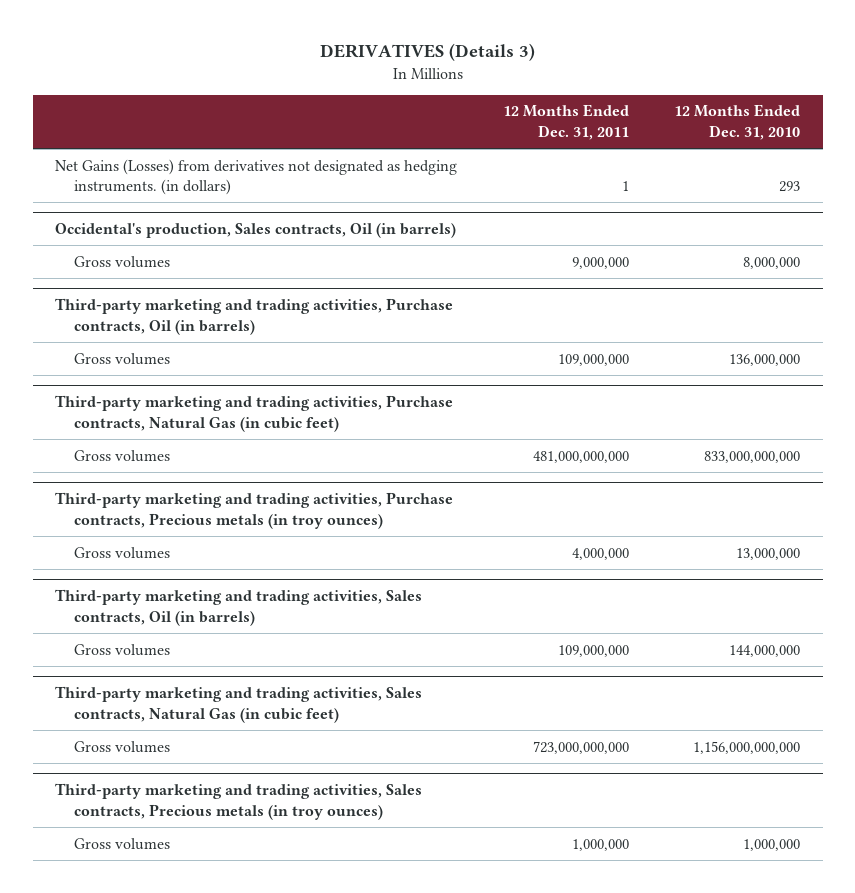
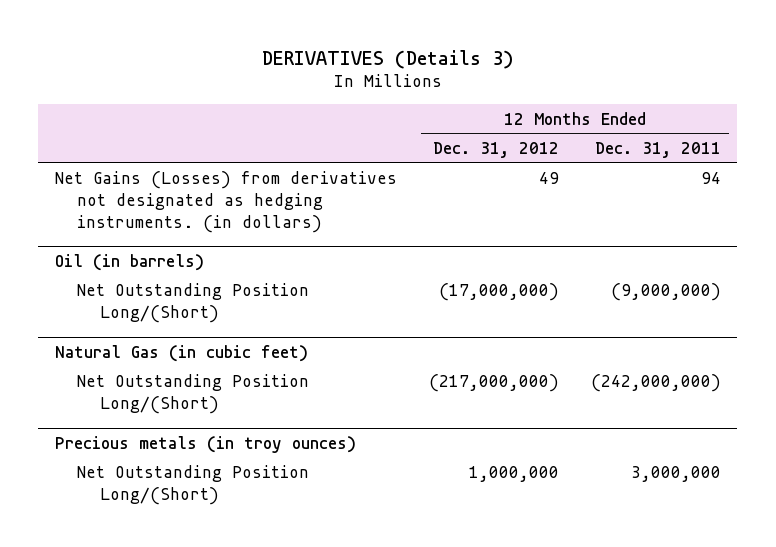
[674,104,801,140] 12 Months Ended Dec. 31, 2010 -> none
none -> [432,142,559,159] Dec. 31, 2012
[55,222,457,238] Occidental's production, Sales contracts, Oil (in barrels) -> none
[73,255,170,268] Gross volumes -> none
[55,297,454,335] Third-party marketing and trading activities, Purchase contracts, Oil (in barrels) -> none
[73,352,170,365] Gross volumes -> none
[55,394,454,432] Third-party marketing and trading activities, Purchase contracts, Natural Gas (in cubic feet) -> none
[73,449,170,462] Gross volumes -> none
[55,491,454,529] Third-party marketing and trading activities, Purchase contracts, Precious metals (in troy ounces) -> none
[73,546,170,559] Gross volumes -> none
[55,588,423,626] Third-party marketing and trading activities, Sales contracts, Oil (in barrels) -> none
[73,643,170,656] Gross volumes -> none
[55,685,423,723] Third-party marketing and trading activities, Sales contracts, Natural Gas (in cubic feet) -> none
[73,740,170,753] Gross volumes -> none
[55,782,423,820] Third-party marketing and trading activities, Sales contracts, Precious metals (in troy ounces) -> none
[73,837,170,850] Gross volumes -> none
[621,181,629,192] 1 -> [701,172,722,185] 94
none -> [54,254,204,272] Oil (in barrels)
none -> [77,283,310,324] Net Outstanding Position Long/(Short)
none -> [54,345,308,363] Natural Gas (in cubic feet)
none -> [77,374,310,415] Net Outstanding Position Long/(Short)
none -> [54,436,356,454] Precious metals (in troy ounces)
none -> [77,465,310,506] Net Outstanding Position Long/(Short)

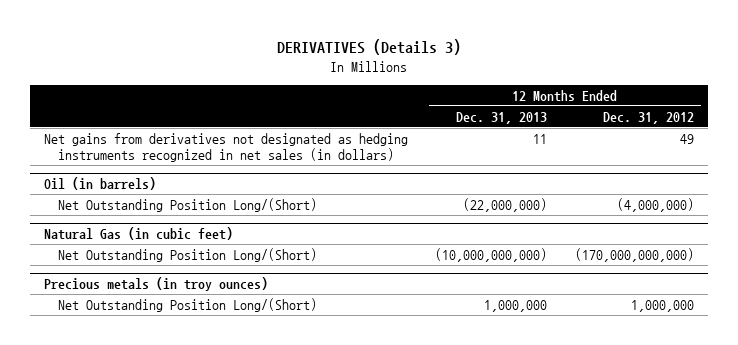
[595,142,722,159] Dec. 31, 2011 -> none
none -> [456,111,548,124] Dec. 31, 2013
[54,171,397,233] Net Gains (Losses) from derivatives not designated as hedging instruments. (in dollars) -> [44,132,409,163] Net gains from derivatives not designated as hedging instruments recognized in net sales (in dollars)
[438,283,559,302] (17,000,000) -> [616,197,694,212] (4,000,000)
[428,374,559,393] (217,000,000) -> [574,247,694,262] (170,000,000,000)

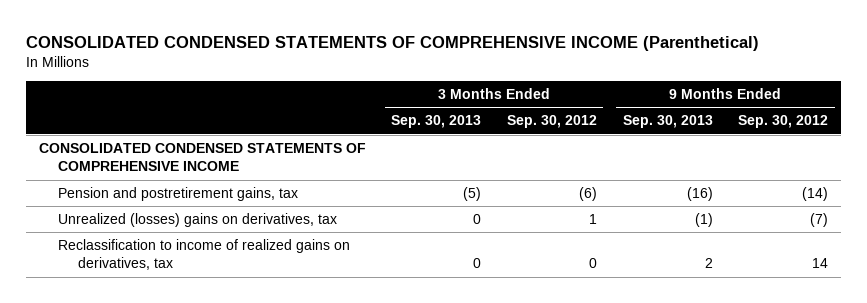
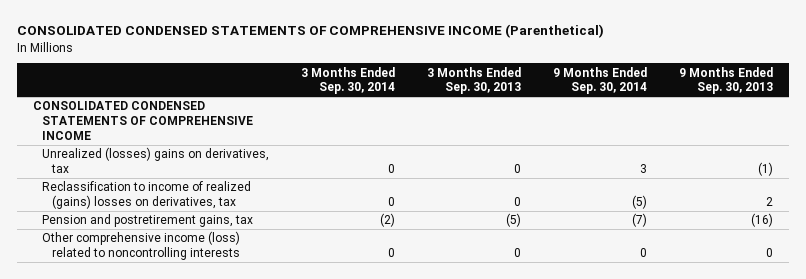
[506,115,597,129] Sep. 30, 2012 -> none
[738,115,829,129] Sep. 30, 2012 -> none
none -> [301,66,396,95] 3 Months Ended Sep. 30, 2014
none -> [553,66,648,95] 9 Months Ended Sep. 30, 2014
[58,239,351,271] Reclassification to income of realized gains on derivatives, tax -> [42,181,252,209] Reclassification to income of realized (gains) losses on derivatives, tax
[58,187,299,202] Pension and postretirement gains, tax -> [42,214,254,228] Pension and postretirement gains, tax
none -> [42,231,241,260] Other comprehensive income (loss) related to noncontrolling interests

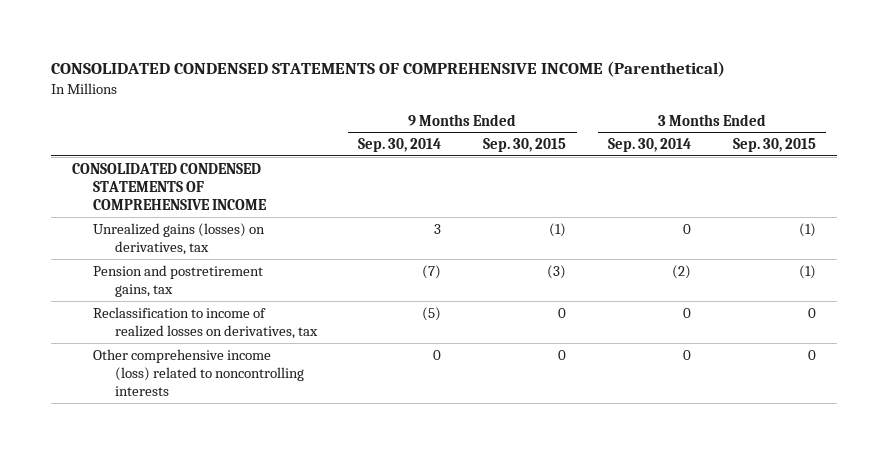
[427,66,522,95] 3 Months Ended Sep. 30, 2013 -> none
[678,66,773,95] 9 Months Ended Sep. 30, 2013 -> none
none -> [483,138,567,153] Sep. 30, 2015
none -> [732,138,816,153] Sep. 30, 2015
[42,181,252,209] Reclassification to income of realized (gains) losses on derivatives, tax -> none
[42,147,270,173] Unrealized (losses) gains on derivatives, tax -> [93,222,266,256] Unrealized gains (losses) on derivatives, tax
none -> [93,306,318,340] Reclassification to income of realized losses on derivatives, tax

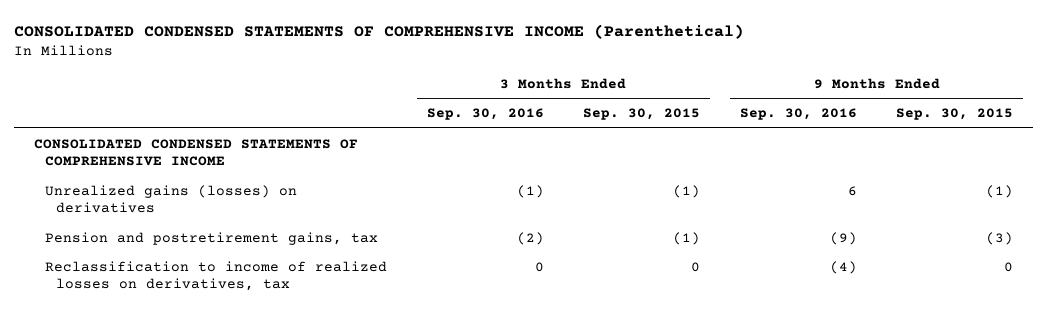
[358,138,442,153] Sep. 30, 2014 -> none
[607,138,691,153] Sep. 30, 2014 -> none
none -> [426,108,544,121] Sep. 30, 2016
none -> [739,108,857,121] Sep. 30, 2016
[93,222,266,256] Unrealized gains (losses) on derivatives, tax -> [44,184,297,214] Unrealized gains (losses) on derivatives
[93,348,304,397] Other comprehensive income (loss) related to noncontrolling interests -> none

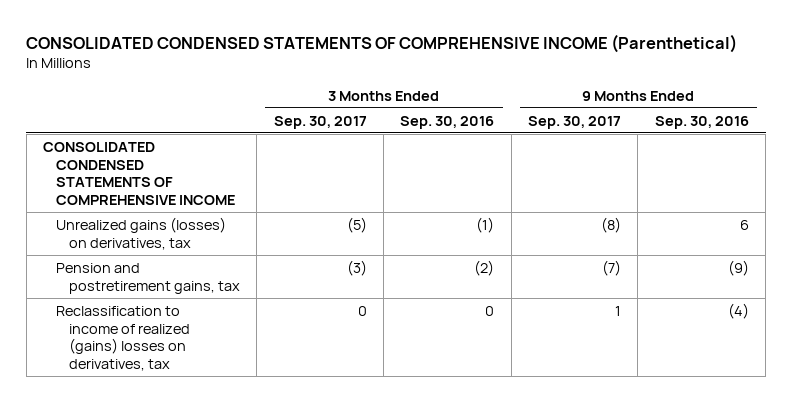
[583,108,701,121] Sep. 30, 2015 -> none
[896,108,1014,121] Sep. 30, 2015 -> none
none -> [273,115,367,129] Sep. 30, 2017
none -> [528,115,622,129] Sep. 30, 2017
[44,184,297,214] Unrealized gains (losses) on derivatives -> [56,216,227,250] Unrealized gains (losses) on derivatives, tax
[44,260,387,292] Reclassification to income of realized losses on derivatives, tax -> [56,305,190,372] Reclassification to income of realized (gains) losses on derivatives, tax

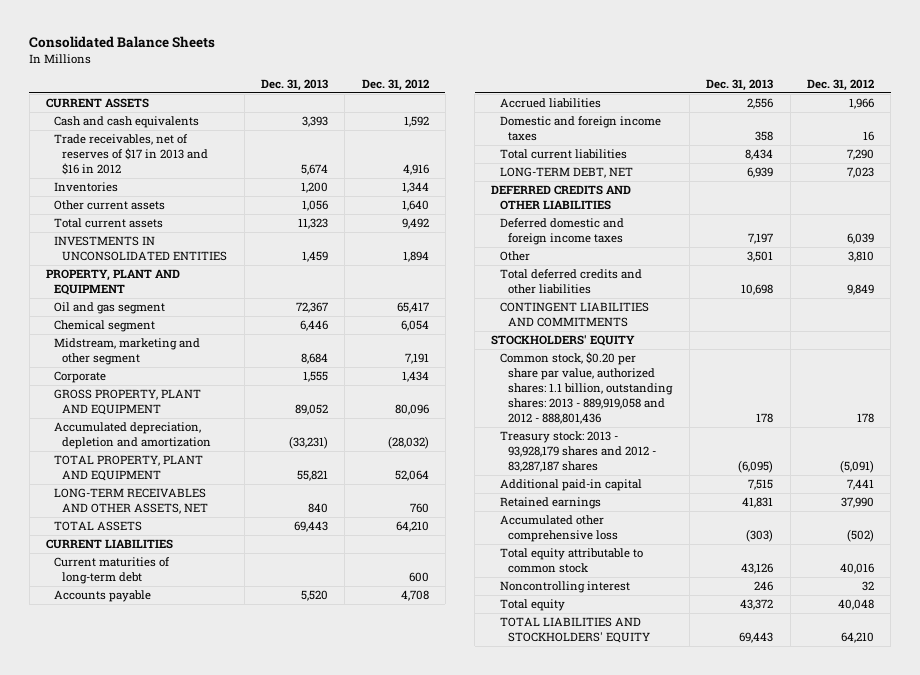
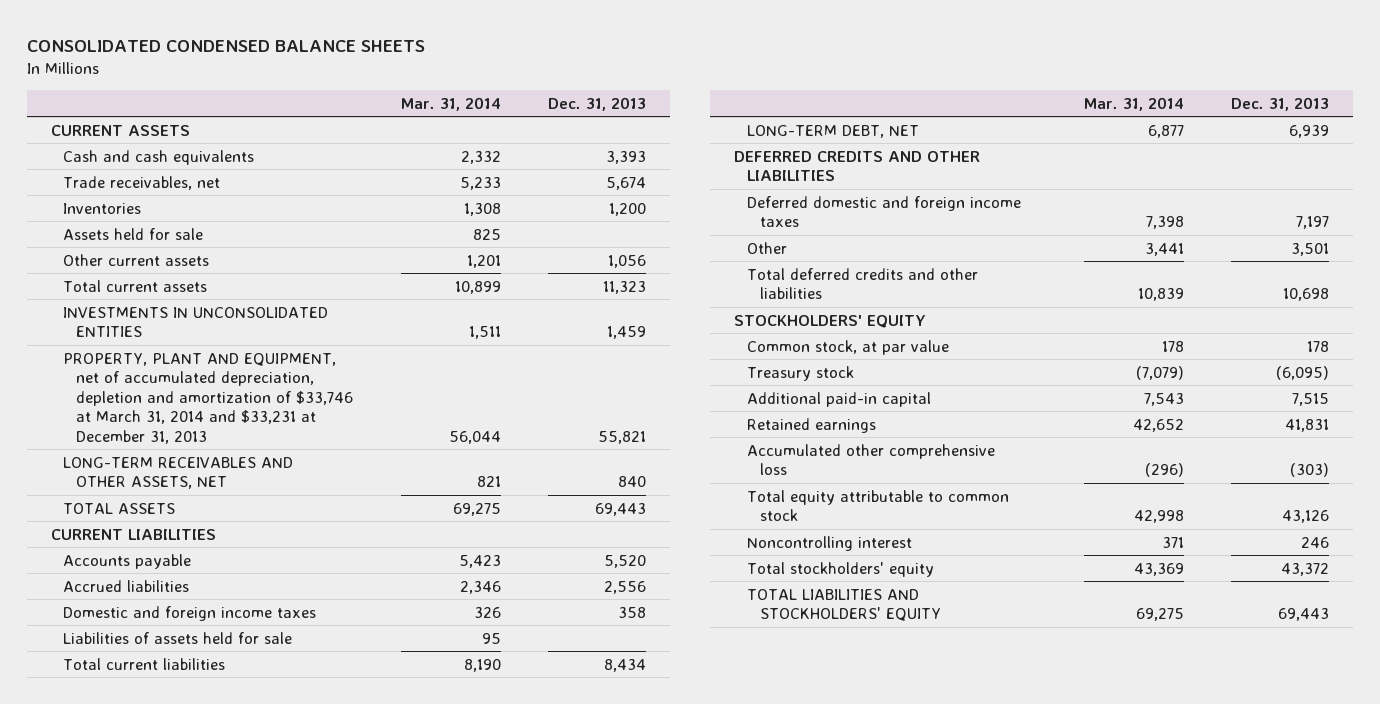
[29,36,216,49] Consolidated Balance Sheets -> [26,40,425,53] CONSOLIDATED CONDENSED BALANCE SHEETS
[361,78,429,91] Dec. 31, 2012 -> none
none -> [400,96,501,111] Mar. 31, 2014
[54,134,209,176] Trade receivables, net of reserves of $17 in 2013 and $16 in 2012 -> [63,175,221,190] Trade receivables, net
none -> [63,227,204,240] Assets held for sale
[46,269,181,296] PROPERTY, PLANT AND EQUIPMENT -> none
[54,302,166,315] Oil and gas segment -> none
[54,320,156,333] Chemical segment -> none
[54,338,201,366] Midstream, marketing and other segment -> none
[54,371,107,384] Corporate -> none
[54,389,202,416] GROSS PROPERTY, PLANT AND EQUIPMENT -> none
[54,422,212,450] Accumulated depreciation, depletion and amortization -> none
[54,455,204,482] TOTAL PROPERTY, PLANT AND EQUIPMENT -> [63,352,354,444] PROPERTY, PLANT AND EQUIPMENT, net of accumulated depreciation, depletion and amortization of $33,746 at March 31, 2014 and $33,231 at December 31, 2013
[54,557,171,585] Current maturities of long-term debt -> none
none -> [63,631,293,644] Liabilities of assets held for sale
[499,302,649,328] CONTINGENT LIABILITIES AND COMMITMENTS -> none
[499,352,673,425] Common stock, $0.20 per share par value, authorized shares: 1.1 billion, outstanding shares: 2013 - 889,919,058 and 2012 - 888,801,436 -> [746,339,949,355] Common stock, at par value
[499,431,656,473] Treasury stock: 2013 - 93,928,179 shares and 2012 - 83,287,187 shares -> [746,365,854,381] Treasury stock
[499,599,565,612] Total equity -> [746,561,934,577] Total stockholders' equity

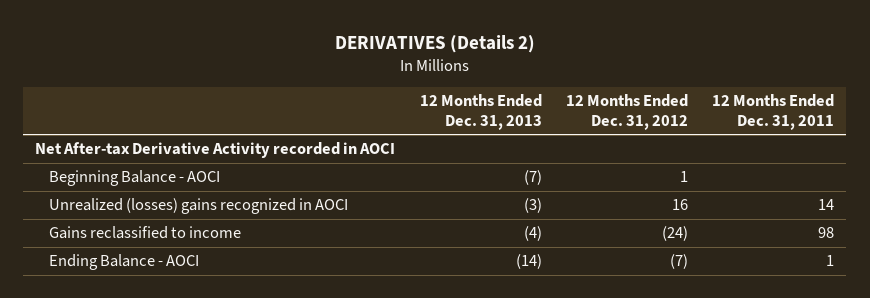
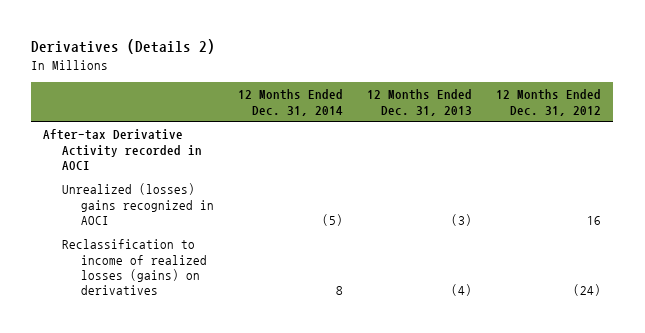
[334,34,535,53] DERIVATIVES (Details 2) -> [31,39,216,55] Derivatives (Details 2)
[712,94,835,130] 12 Months Ended Dec. 31, 2011 -> none
none -> [238,89,344,116] 12 Months Ended Dec. 31, 2014
[49,170,221,187] Beginning Balance - AOCI -> none
[35,142,396,159] Net After-tax Derivative Activity recorded in AOCI -> [43,129,203,171] After-tax Derivative Activity recorded in AOCI
[49,254,200,271] Ending Balance - AOCI -> none
[49,226,242,240] Gains reclassified to income -> [62,239,208,296] Reclassification to income of realized losses (gains) on derivatives

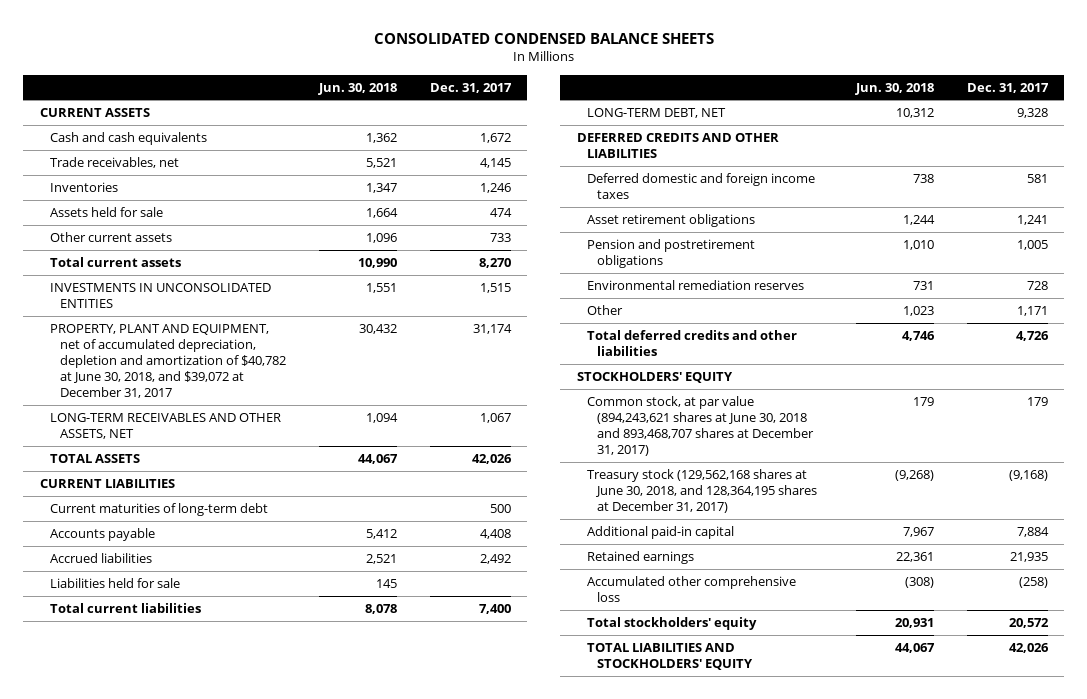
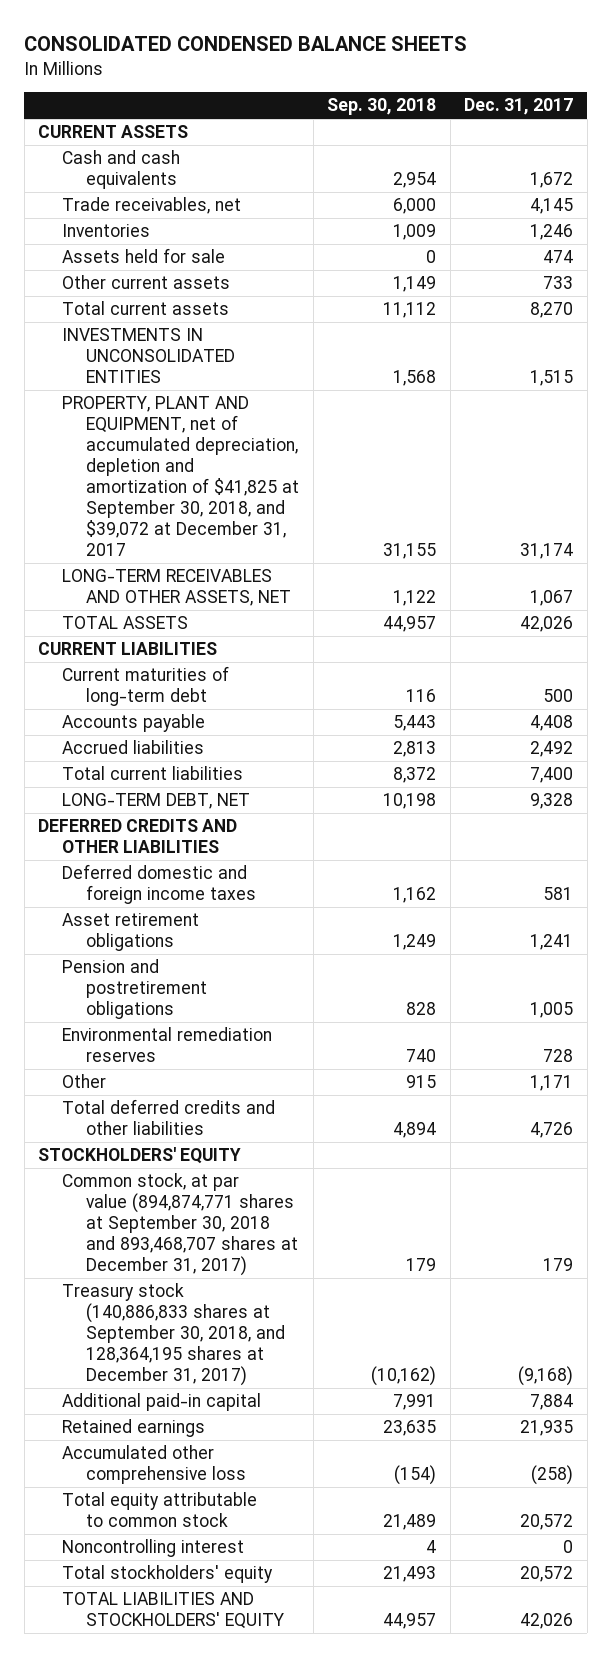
[317,82,397,95] Jun. 30, 2018 -> none
none -> [327,98,437,116] Sep. 30, 2018
[49,324,286,398] PROPERTY, PLANT AND EQUIPMENT, net of accumulated depreciation, depletion and amortization of $40,782 at June 30, 2018, and $39,072 at December 31, 2017 -> [62,396,300,556] PROPERTY, PLANT AND EQUIPMENT, net of accumulated depreciation, depletion and amortization of $41,825 at September 30, 2018, and $39,072 at December 31, 2017
[49,578,180,589] Liabilities held for sale -> none
[586,396,814,456] Common stock, at par value (894,243,621 shares at June 30, 2018 and 893,468,707 shares at December 31, 2017) -> [62,1173,299,1277] Common stock, at par value (894,874,771 shares at September 30, 2018 and 893,468,707 shares at December 31, 2017)
[586,469,817,513] Treasury stock (129,562,168 shares at June 30, 2018, and 128,364,195 shares at December 31, 2017) -> [62,1283,286,1387] Treasury stock (140,886,833 shares at September 30, 2018, and 128,364,195 shares at December 31, 2017)
none -> [62,1492,258,1528] Total equity attributable to common stock
none -> [62,1539,245,1558] Noncontrolling interest

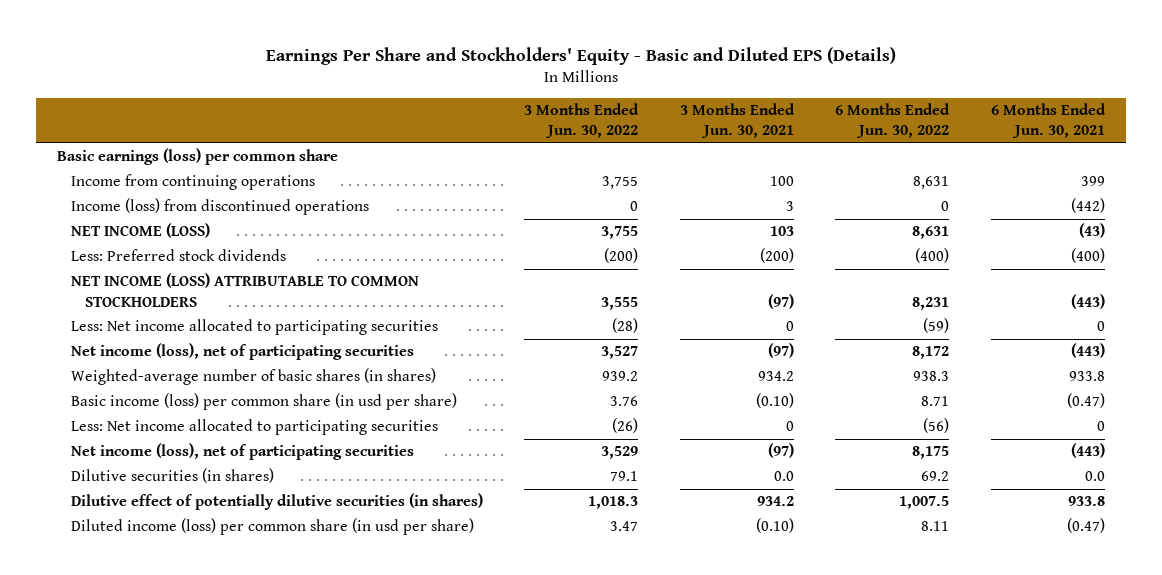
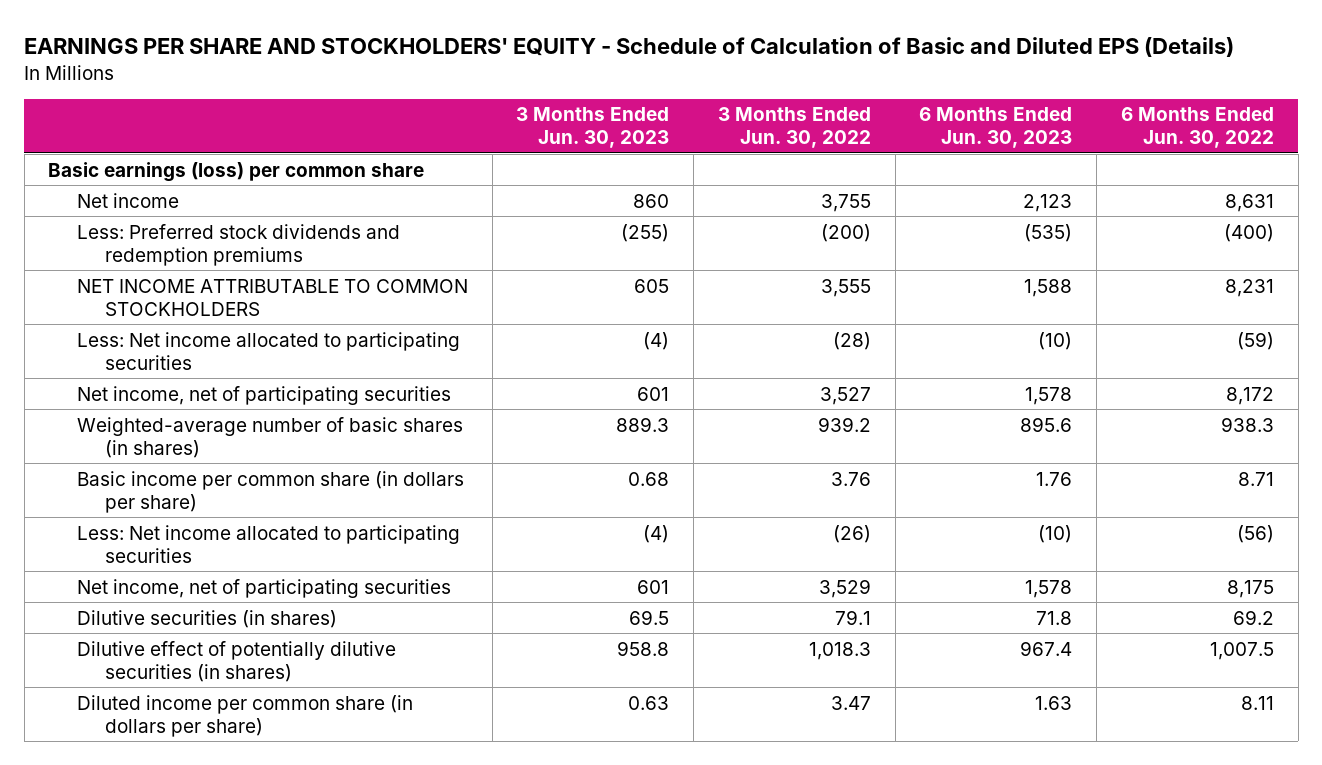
[265,46,896,65] Earnings Per Share and Stockholders' Equity - Basic and Diluted EPS (Details) -> [24,36,1235,57] EARNINGS PER SHARE AND STOCKHOLDERS' EQUITY - Schedule of Calculation of Basic and Diluted EPS (Details)
[679,103,795,139] 3 Months Ended Jun. 30, 2021 -> none
[990,103,1106,139] 6 Months Ended Jun. 30, 2021 -> none
none -> [516,107,670,149] 3 Months Ended Jun. 30, 2023
none -> [919,107,1073,149] 6 Months Ended Jun. 30, 2023
[70,174,315,191] Income from continuing operations -> none
[70,198,369,216] Income (loss) from discontinued operations -> none
[70,223,210,239] NET INCOME (LOSS) -> [76,192,179,208] Net income
[70,249,286,262] Less: Preferred stock dividends -> [76,223,400,266] Less: Preferred stock dividends and redemption premiums
[70,273,419,307] NET INCOME (LOSS) ATTRIBUTABLE TO COMMON STOCKHOLDERS -> [76,278,468,316] NET INCOME ATTRIBUTABLE TO COMMON STOCKHOLDERS
[70,343,414,361] Net income (loss), net of participating securities -> [76,385,451,405] Net income, net of participating securities
[70,393,457,411] Basic income (loss) per common share (in usd per share) -> [76,470,464,513] Basic income per common share (in dollars per share)
[70,443,414,461] Net income (loss), net of participating securities -> [76,578,451,598] Net income, net of participating securities
[70,518,474,536] Diluted income (loss) per common share (in usd per share) -> [76,694,413,737] Diluted income per common share (in dollars per share)

